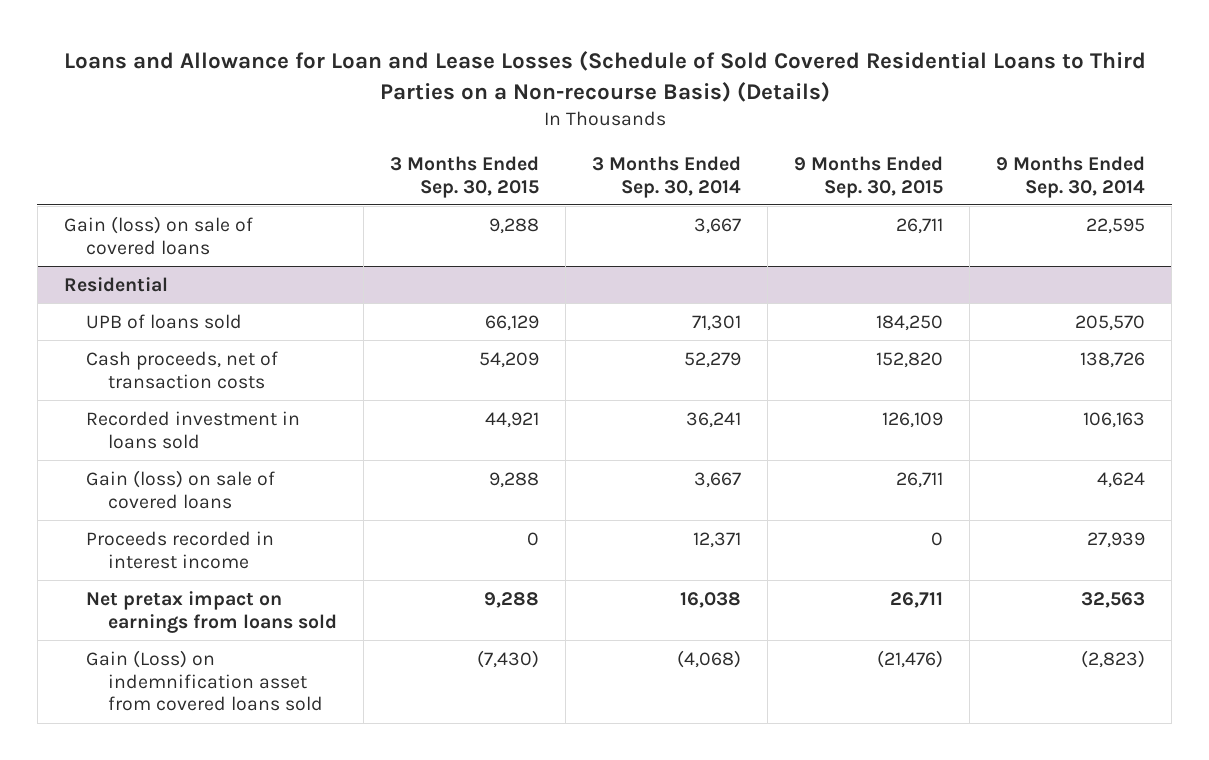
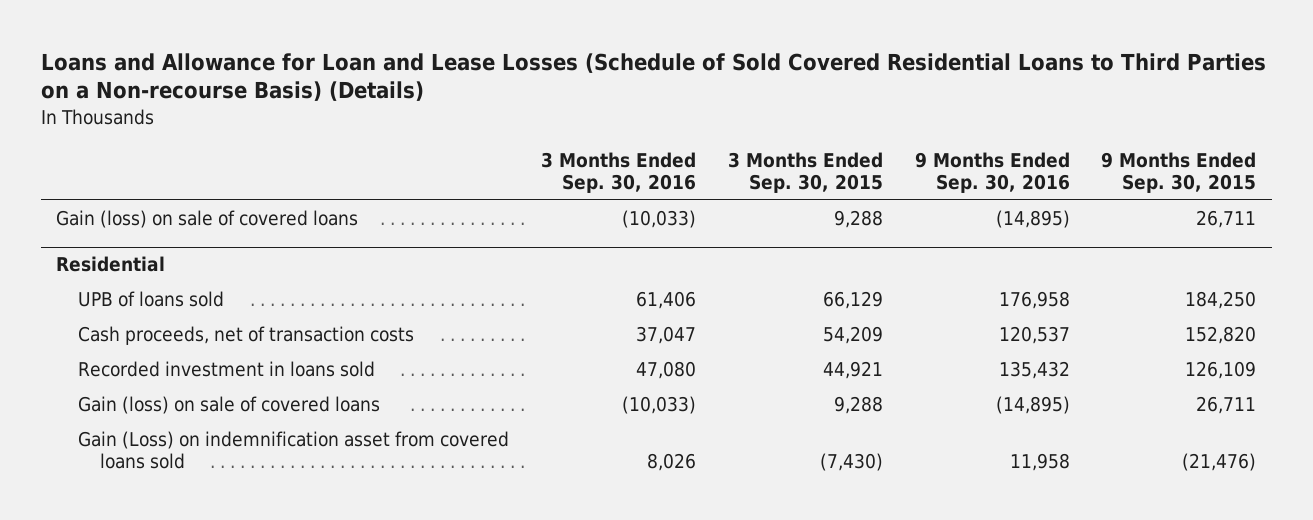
[591,155,741,198] 3 Months Ended Sep. 30, 2014 -> none
[996,155,1146,198] 9 Months Ended Sep. 30, 2014 -> none
none -> [540,151,696,193] 3 Months Ended Sep. 30, 2016
none -> [914,151,1070,193] 9 Months Ended Sep. 30, 2016
[85,530,274,569] Proceeds recorded in interest income -> none
[85,590,337,633] Net pretax impact on earnings from loans sold -> none

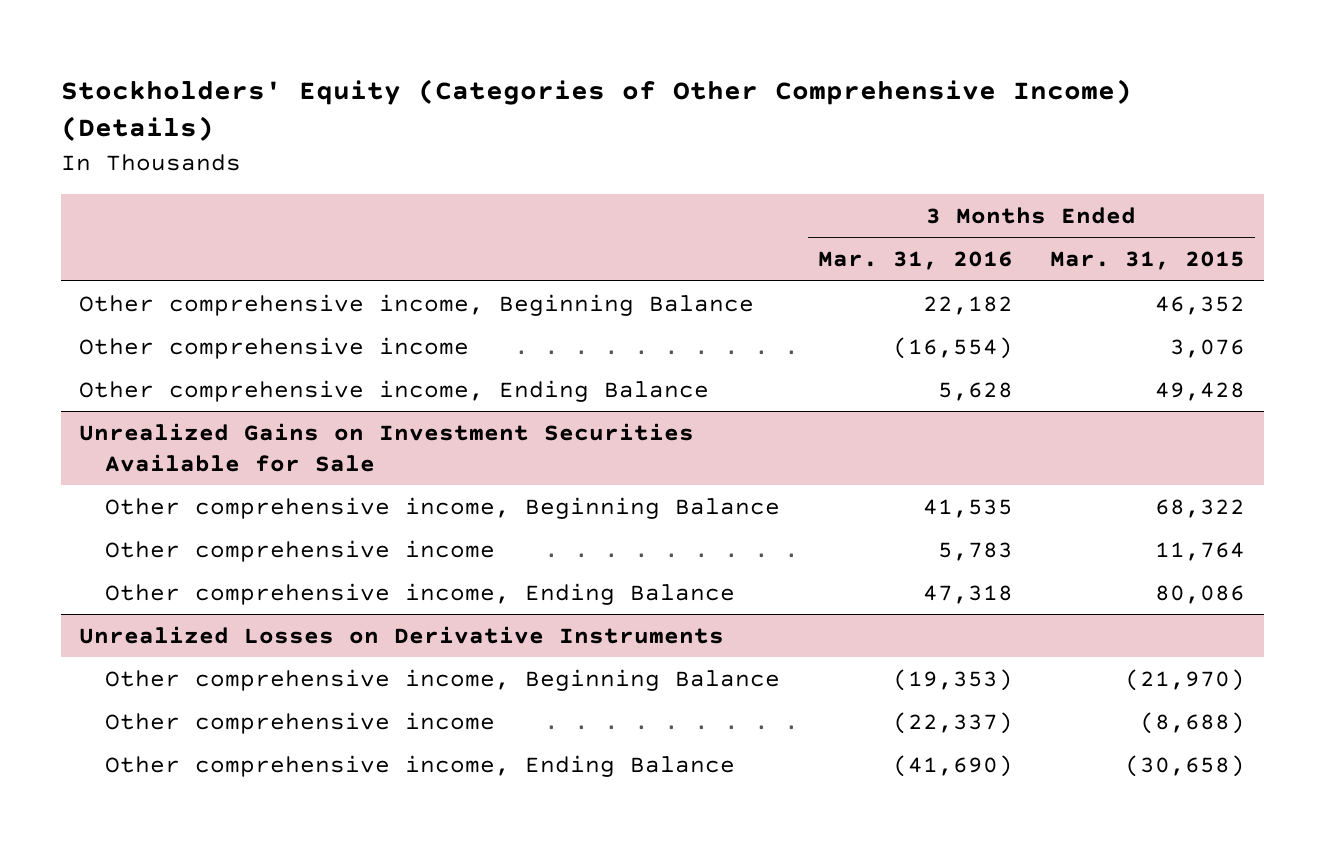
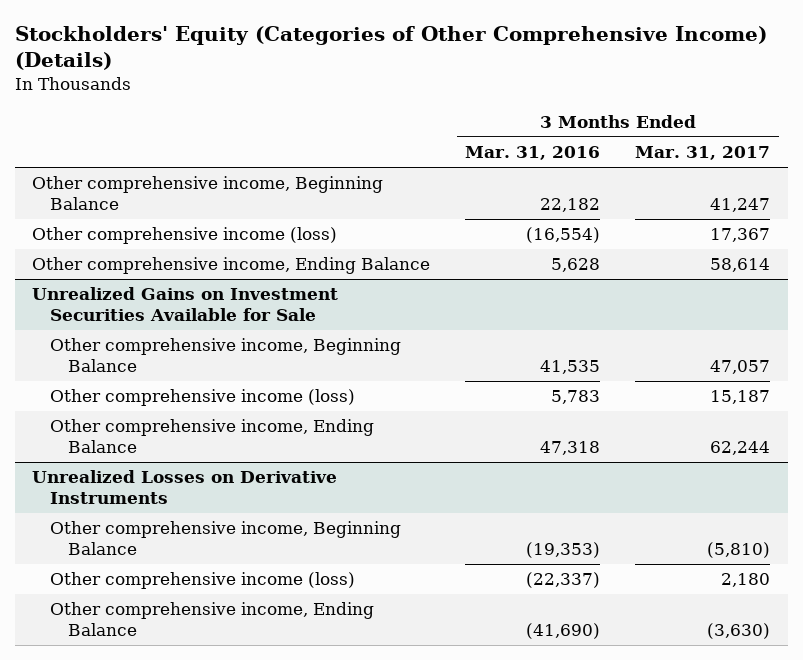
[1050,251,1246,271] Mar. 31, 2015 -> none
none -> [635,146,771,161] Mar. 31, 2017
[79,336,470,359] Other comprehensive income -> [32,227,338,245] Other comprehensive income (loss)
[105,539,496,562] Other comprehensive income -> [50,389,356,407] Other comprehensive income (loss)
[105,711,496,734] Other comprehensive income -> [50,572,356,590] Other comprehensive income (loss)

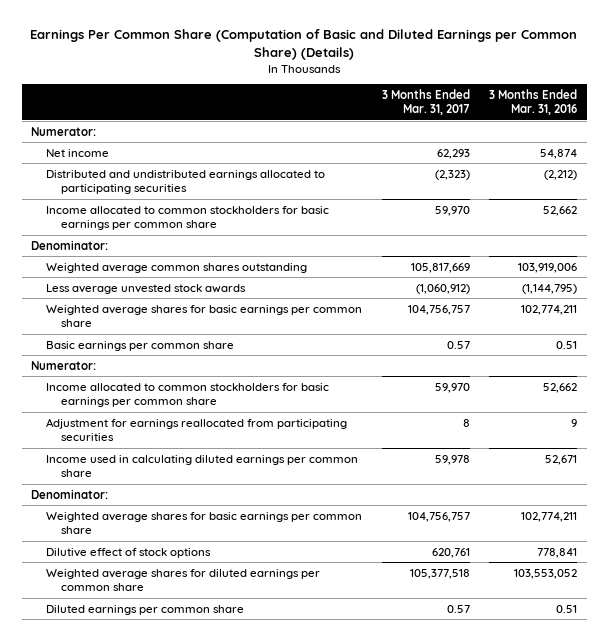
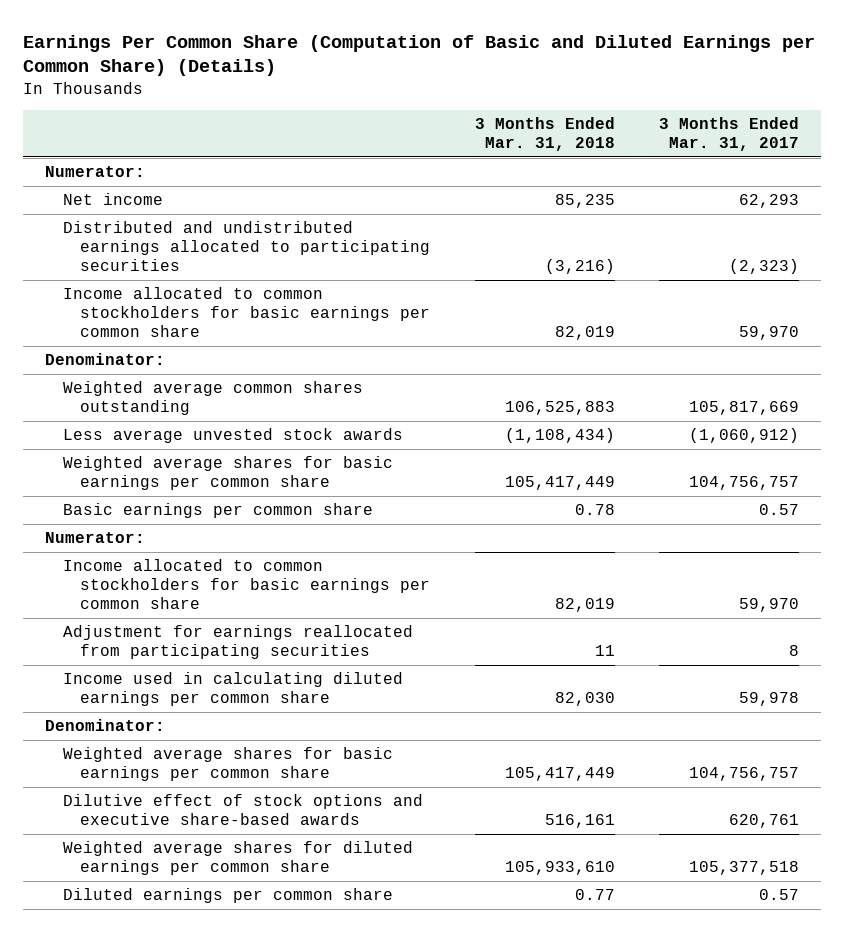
[489,88,578,116] 3 Months Ended Mar. 31, 2016 -> none
none -> [474,117,615,152] 3 Months Ended Mar. 31, 2018
[46,547,212,558] Dilutive effect of stock options -> [62,794,423,826] Dilutive effect of stock options and executive share-based awards

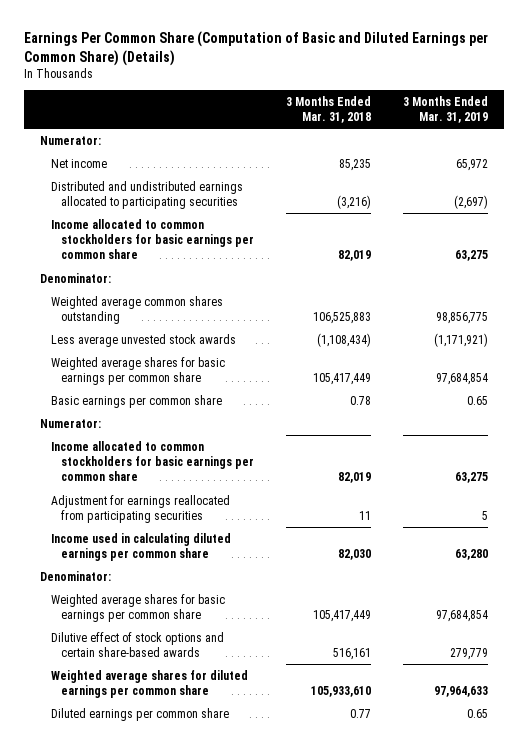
[658,117,799,152] 3 Months Ended Mar. 31, 2017 -> none
none -> [403,95,489,124] 3 Months Ended Mar. 31, 2019
[62,794,423,826] Dilutive effect of stock options and executive share-based awards -> [50,631,224,658] Dilutive effect of stock options and certain share-based awards

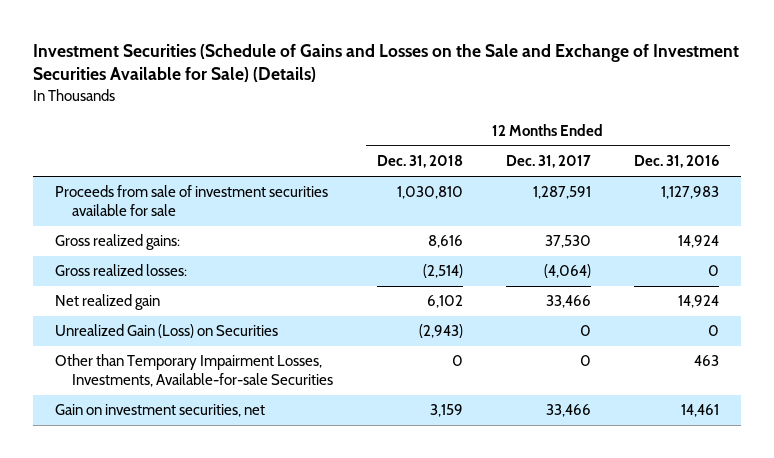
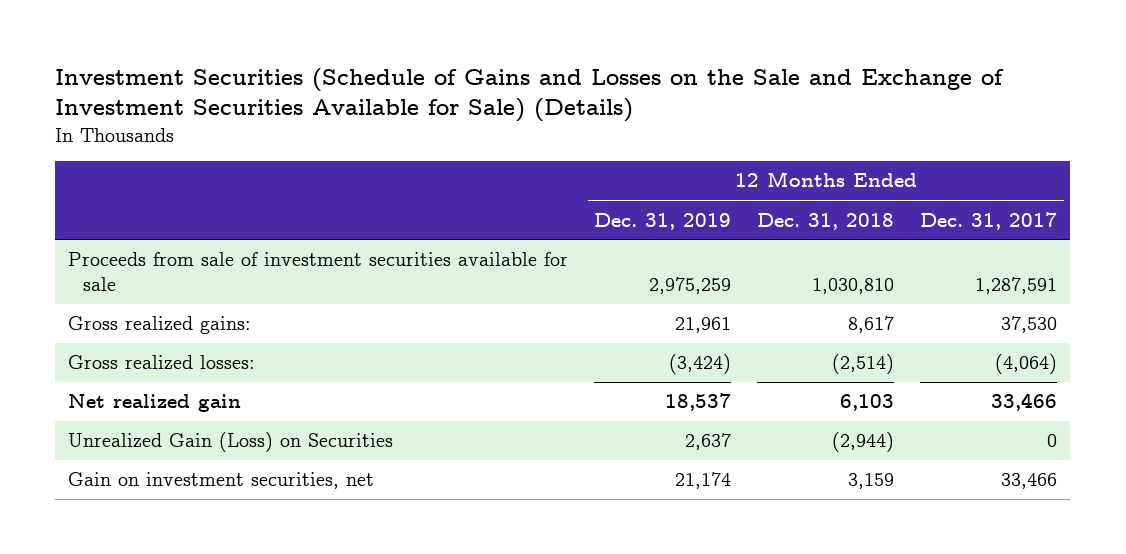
[634,155,720,169] Dec. 31, 2016 -> none
none -> [594,212,732,230] Dec. 31, 2019
[427,235,463,249] 8,616 -> [848,316,895,334] 8,617
[54,354,334,388] Other than Temporary Impairment Losses, Investments, Available-for-sale Securities -> none
[426,295,463,309] 6,102 -> [840,394,895,412] 6,103
[418,324,463,339] (2,943) -> [832,432,895,453] (2,944)

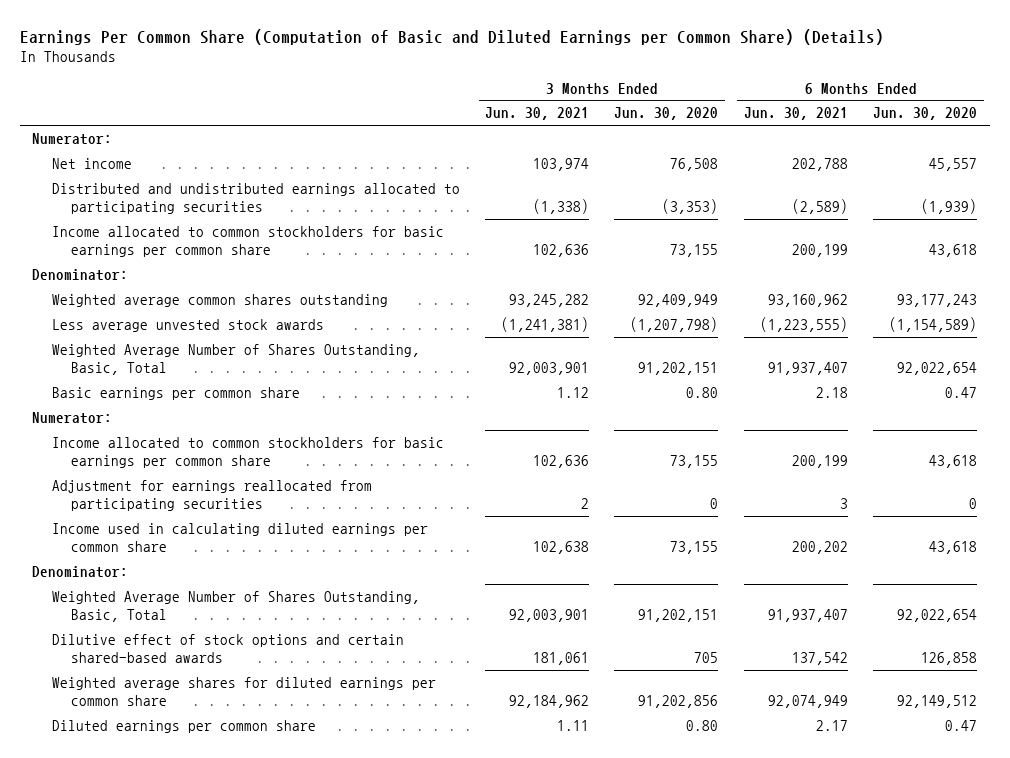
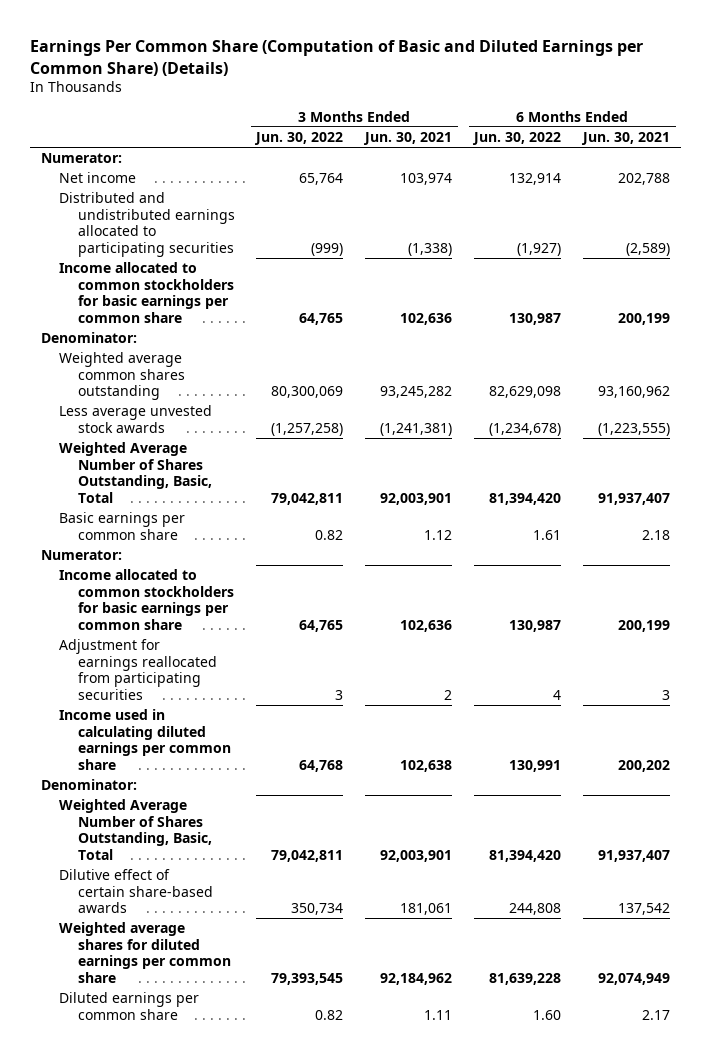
[614,107,719,121] Jun. 30, 2020 -> none
[873,107,978,121] Jun. 30, 2020 -> none
none -> [254,131,344,145] Jun. 30, 2022
none -> [472,131,562,145] Jun. 30, 2022
[51,633,404,664] Dilutive effect of stock options and certain shared-based awards -> [59,869,213,914] Dilutive effect of certain share-based awards

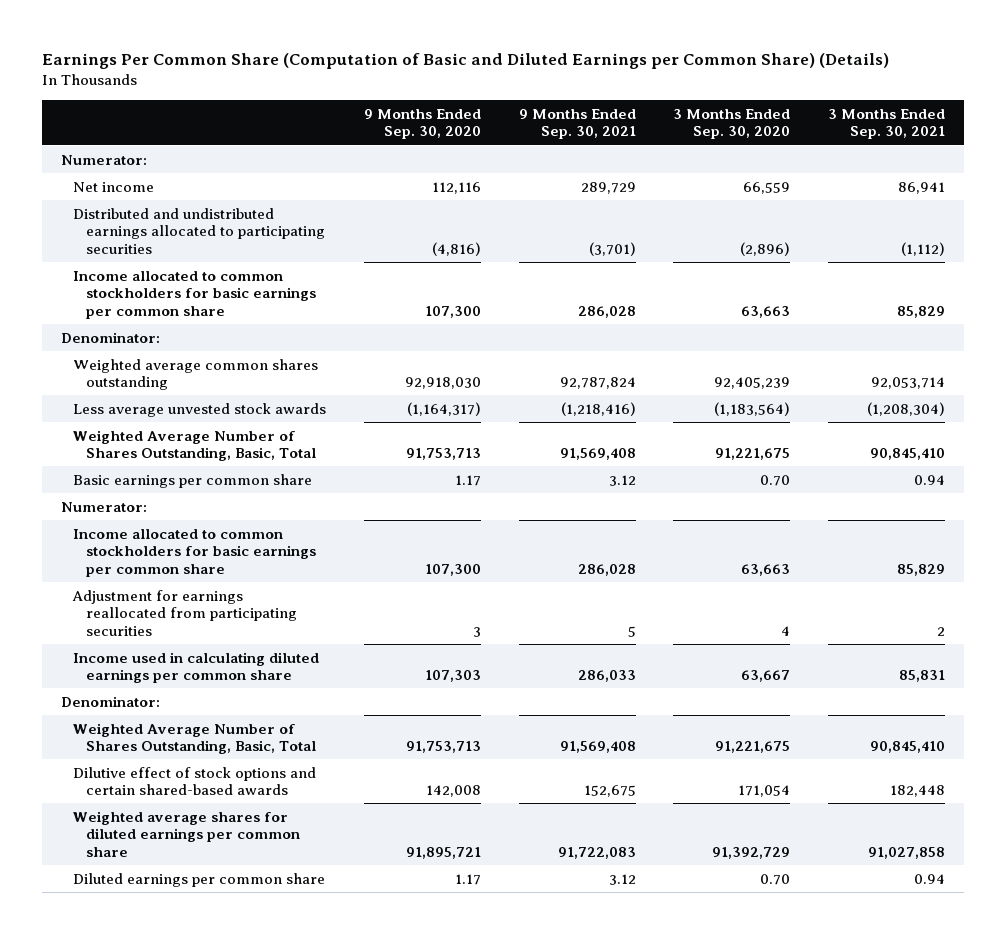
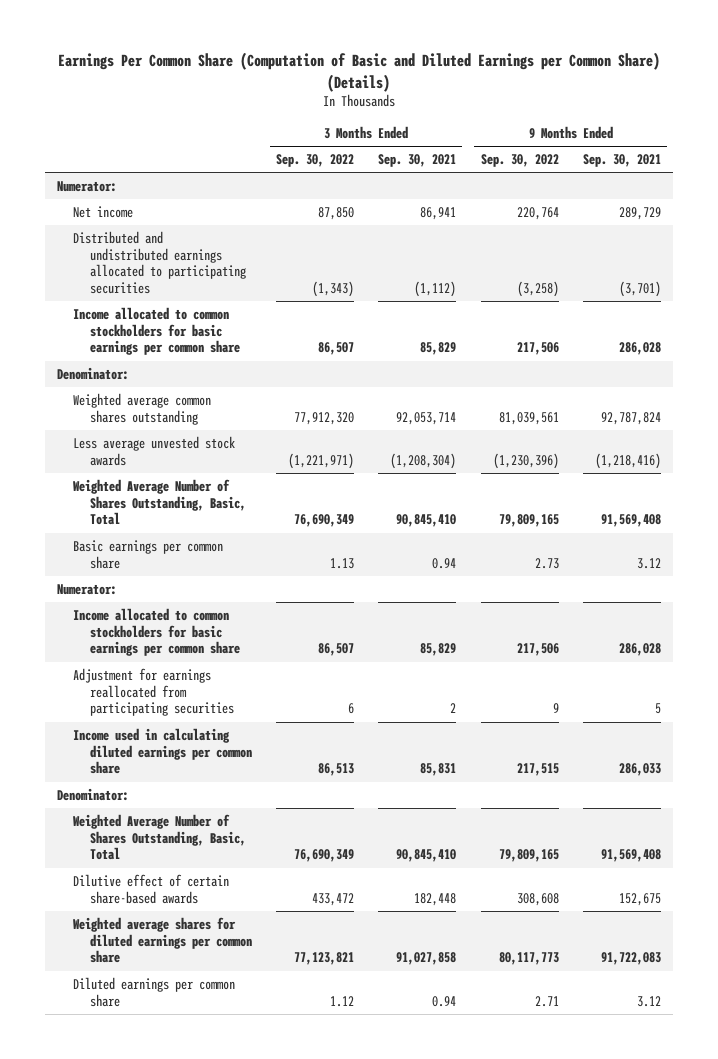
[363,108,481,140] 9 Months Ended Sep. 30, 2020 -> none
[673,108,791,140] 3 Months Ended Sep. 30, 2020 -> none
none -> [275,154,354,168] Sep. 30, 2022
none -> [480,154,559,168] Sep. 30, 2022
[73,766,317,796] Dilutive effect of stock options and certain shared-based awards -> [73,873,230,904] Dilutive effect of certain share-based awards

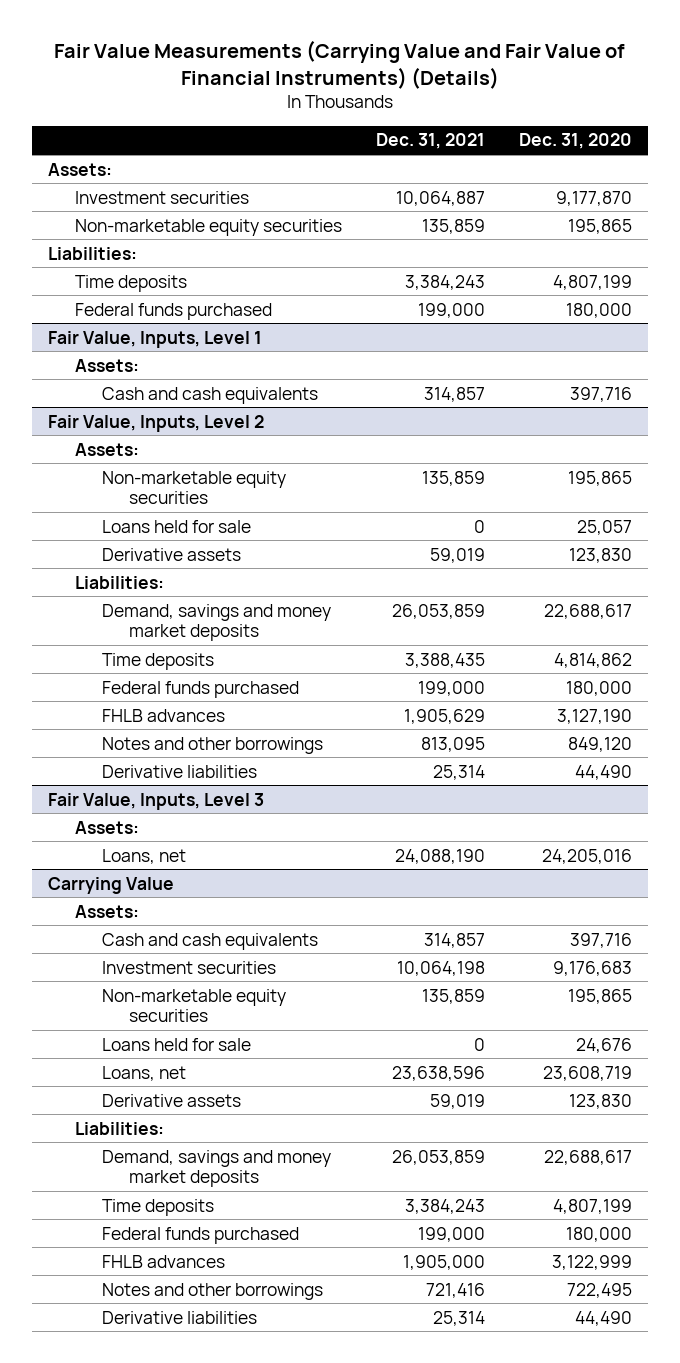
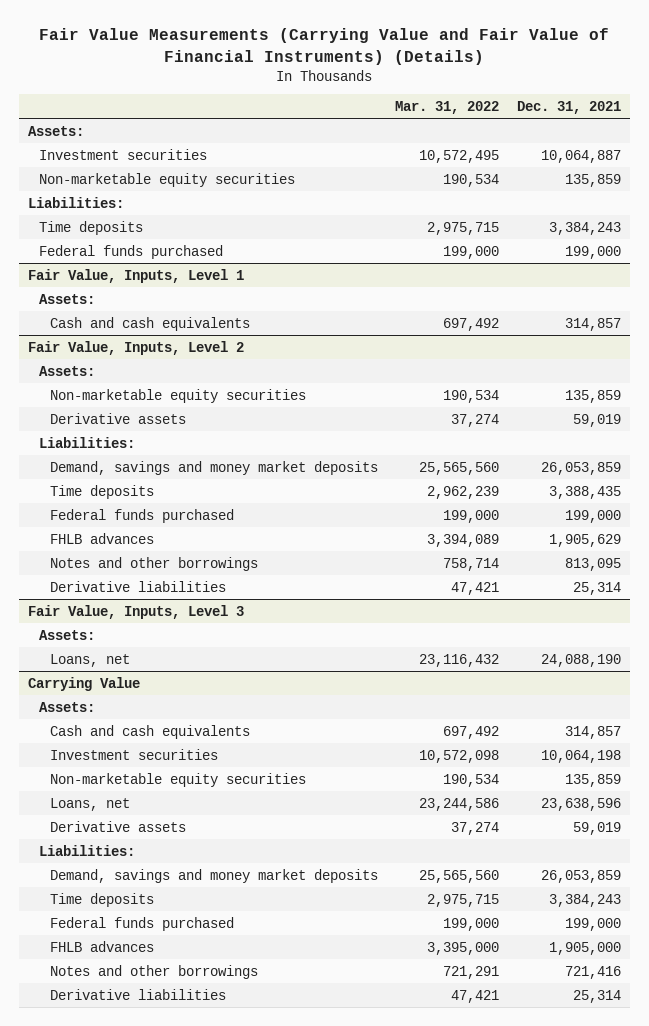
[518,133,632,150] Dec. 31, 2020 -> none
none -> [395,100,500,114] Mar. 31, 2022
[102,519,252,533] Loans held for sale -> none
[102,1037,252,1051] Loans held for sale -> none

